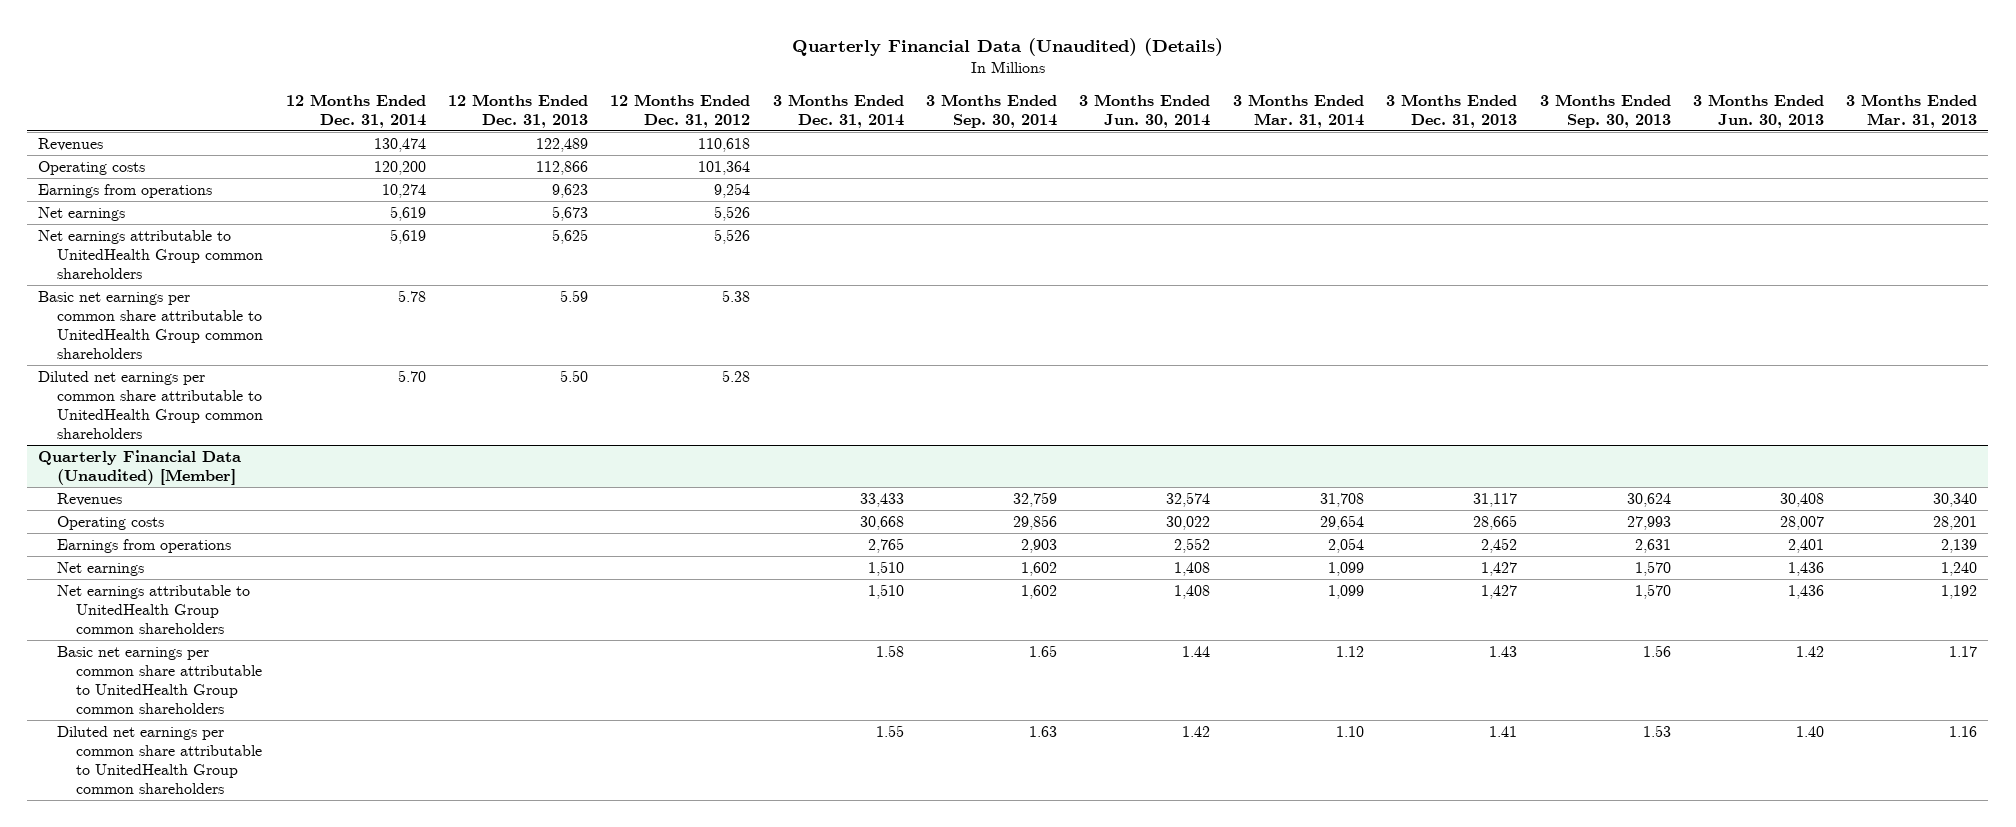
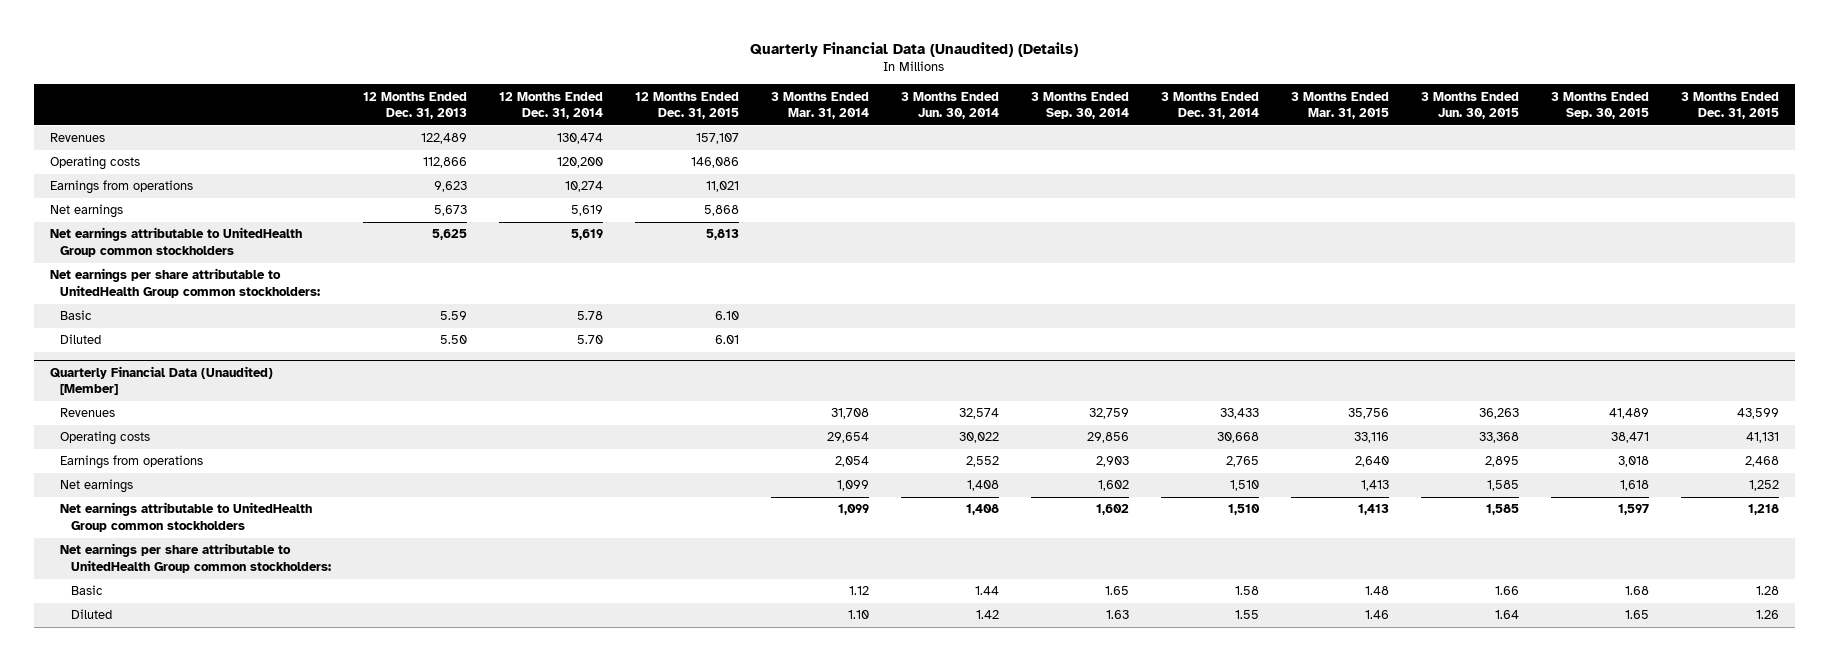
[610,93,751,128] 12 Months Ended Dec. 31, 2012 -> none
[1386,93,1518,128] 3 Months Ended Dec. 31, 2013 -> none
[1539,93,1671,128] 3 Months Ended Sep. 30, 2013 -> none
[1692,93,1824,128] 3 Months Ended Jun. 30, 2013 -> none
[1846,93,1978,128] 3 Months Ended Mar. 31, 2013 -> none
none -> [634,91,739,120] 12 Months Ended Dec. 31, 2015
none -> [1290,91,1389,120] 3 Months Ended Mar. 31, 2015
none -> [1420,91,1519,120] 3 Months Ended Jun. 30, 2015
none -> [1550,91,1649,120] 3 Months Ended Sep. 30, 2015
none -> [1680,91,1779,120] 3 Months Ended Dec. 31, 2015
[38,229,264,279] Net earnings attributable to UnitedHealth Group common shareholders -> [49,227,302,257] Net earnings attributable to UnitedHealth Group common stockholders
none -> [49,268,321,298] Net earnings per share attributable to UnitedHealth Group common stockholders:
[38,290,264,359] Basic net earnings per common share attributable to UnitedHealth Group common shareholders -> [60,310,93,321] Basic
[38,370,264,439] Diluted net earnings per common share attributable to UnitedHealth Group common shareholders -> [60,334,102,345] Diluted
[57,584,251,634] Net earnings attributable to UnitedHealth Group common shareholders -> [60,502,313,532] Net earnings attributable to UnitedHealth Group common stockholders
none -> [60,543,331,573] Net earnings per share attributable to UnitedHealth Group common stockholders:
[57,645,262,714] Basic net earnings per common share attributable to UnitedHealth Group common shareholders -> [70,585,103,596] Basic
[57,725,262,794] Diluted net earnings per common share attributable to UnitedHealth Group common shareholders -> [70,609,112,620] Diluted

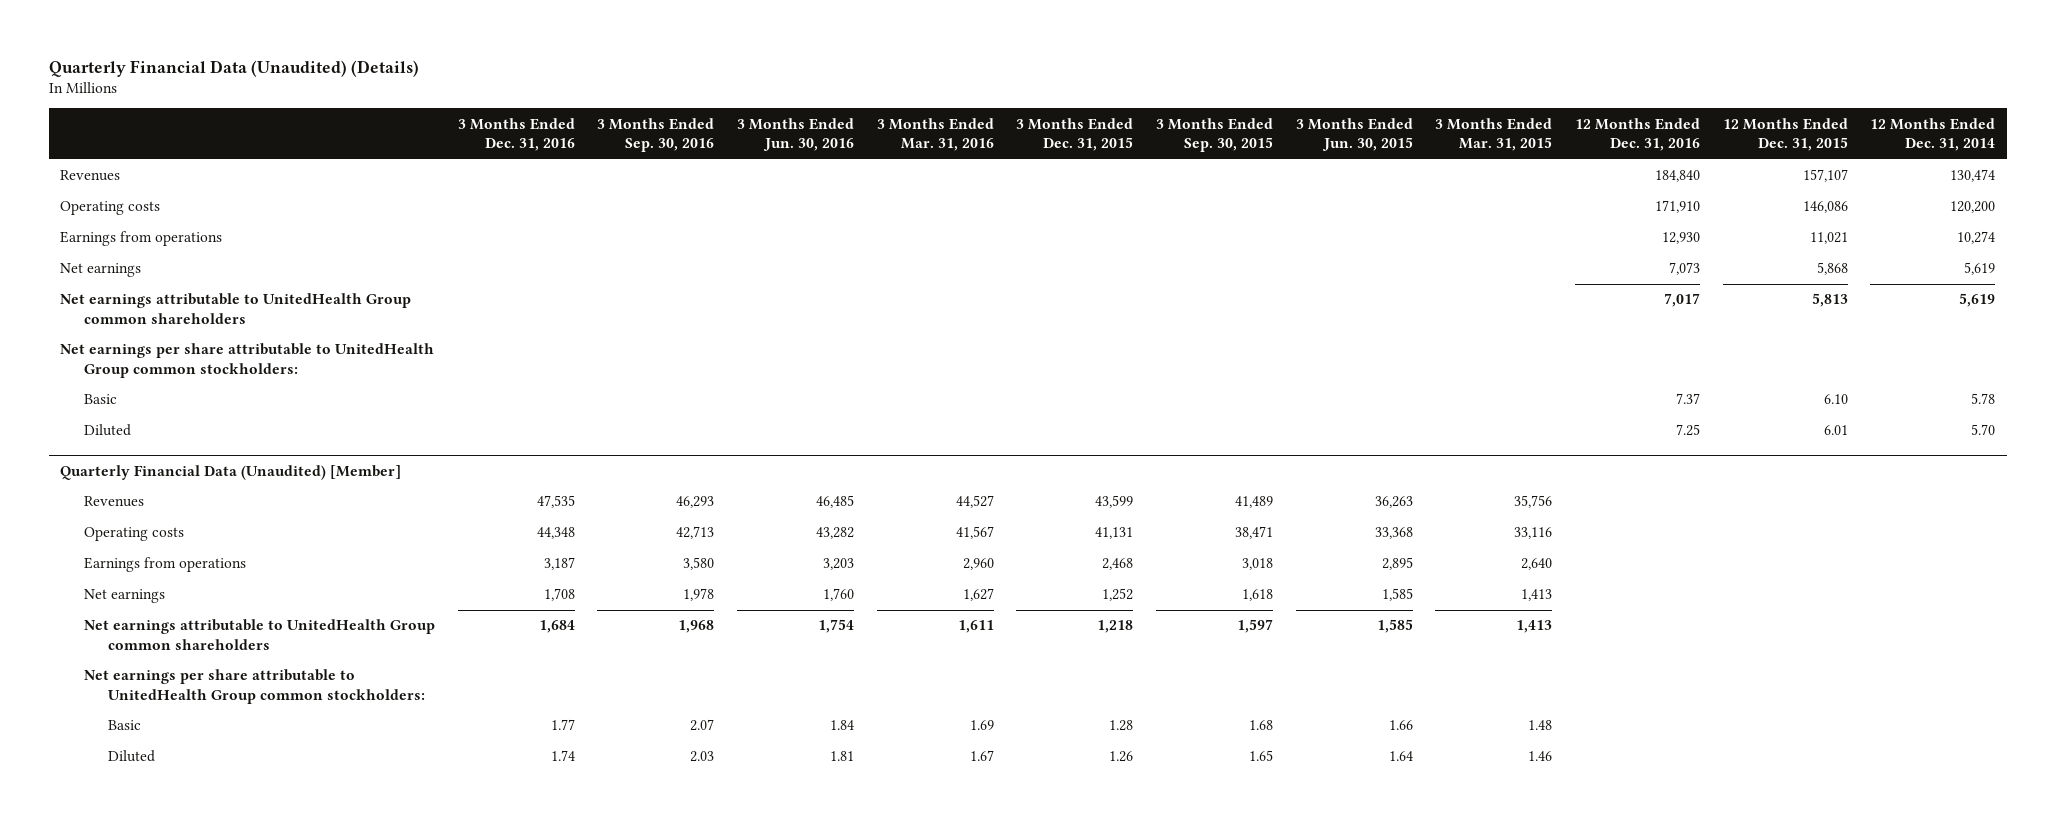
[362,91,467,120] 12 Months Ended Dec. 31, 2013 -> none
[770,91,869,120] 3 Months Ended Mar. 31, 2014 -> none
[900,91,999,120] 3 Months Ended Jun. 30, 2014 -> none
[1030,91,1129,120] 3 Months Ended Sep. 30, 2014 -> none
[1160,91,1259,120] 3 Months Ended Dec. 31, 2014 -> none
none -> [457,117,575,152] 3 Months Ended Dec. 31, 2016
none -> [597,117,715,153] 3 Months Ended Sep. 30, 2016
none -> [737,117,855,152] 3 Months Ended Jun. 30, 2016
none -> [876,117,994,152] 3 Months Ended Mar. 31, 2016
none -> [1575,117,1701,152] 12 Months Ended Dec. 31, 2016
[49,227,302,257] Net earnings attributable to UnitedHealth Group common stockholders -> [60,293,412,324] Net earnings attributable to UnitedHealth Group common shareholders
[60,502,313,532] Net earnings attributable to UnitedHealth Group common stockholders -> [84,619,436,650] Net earnings attributable to UnitedHealth Group common shareholders

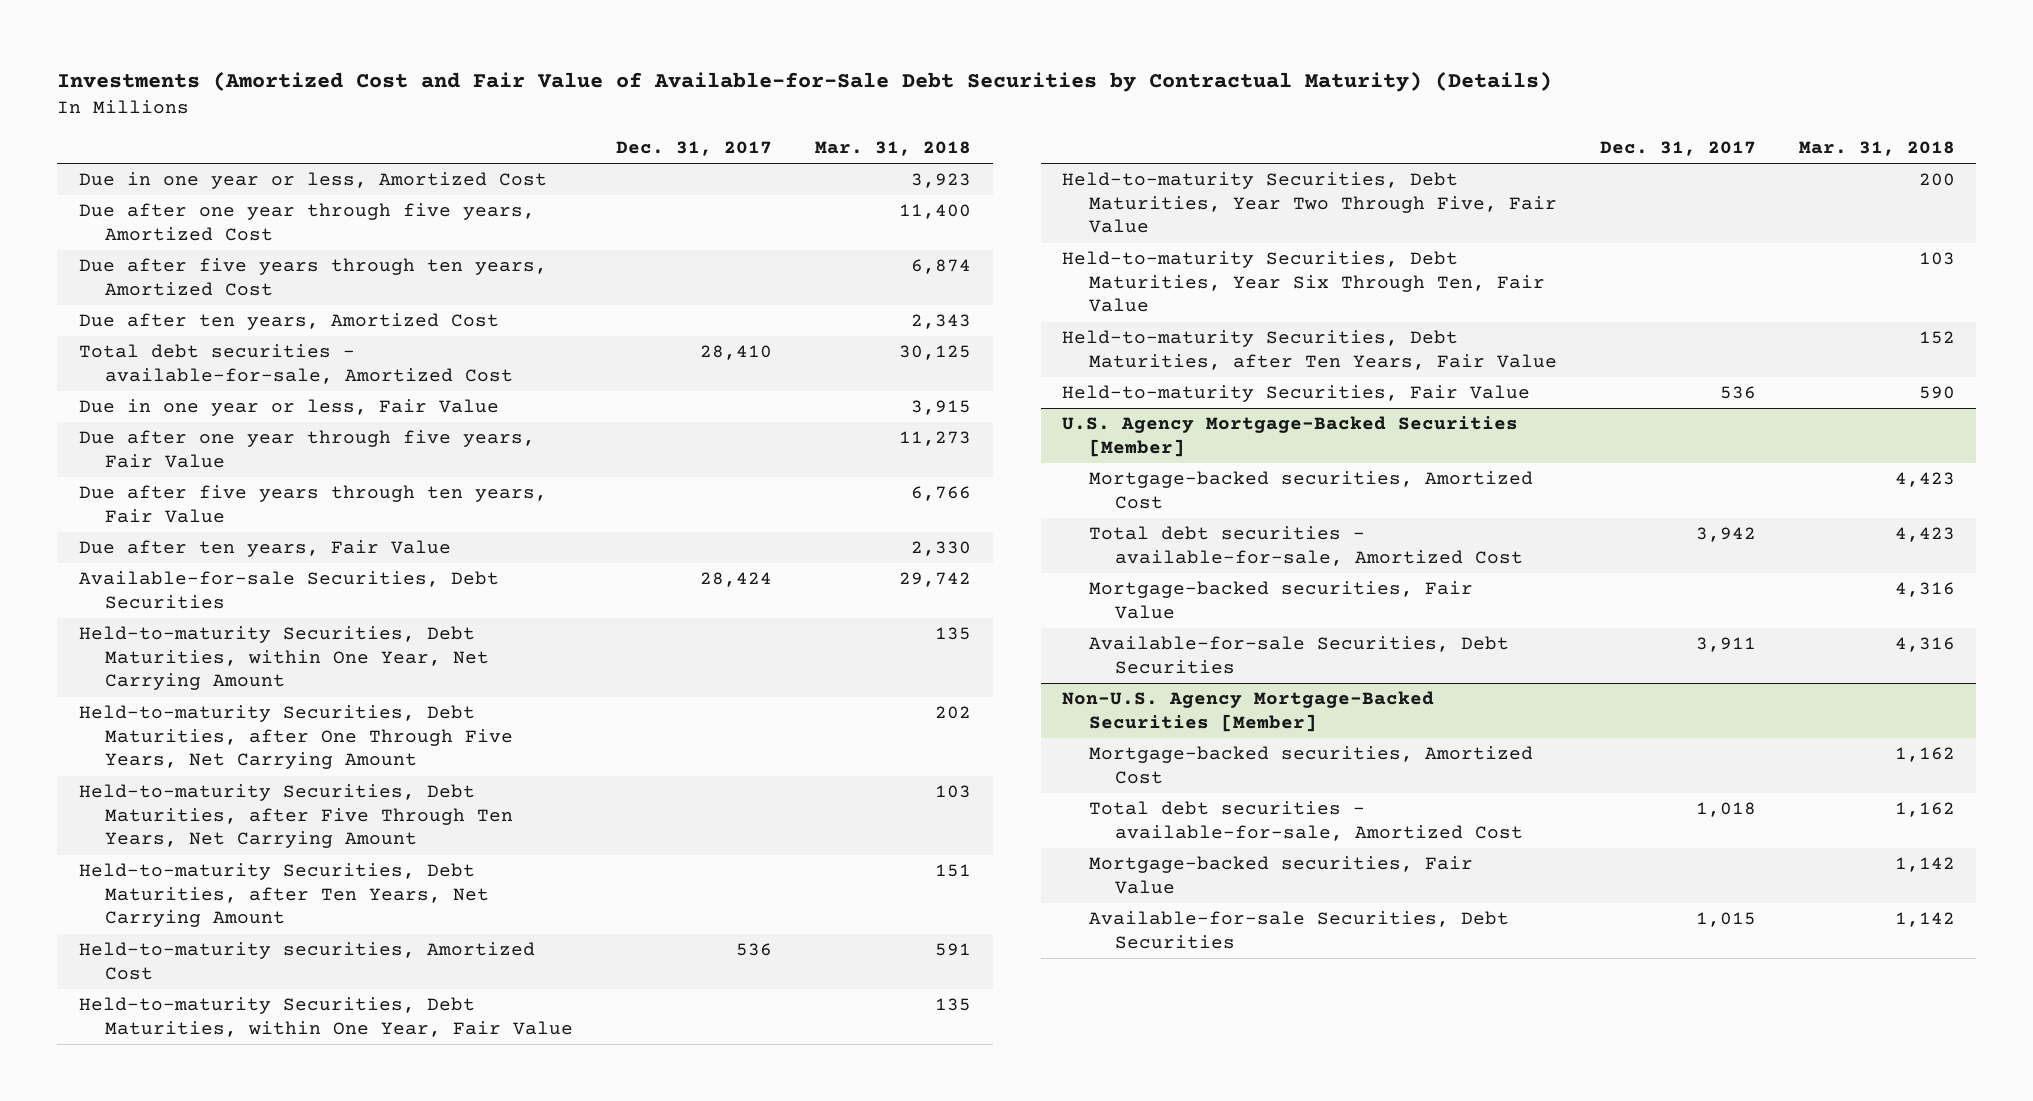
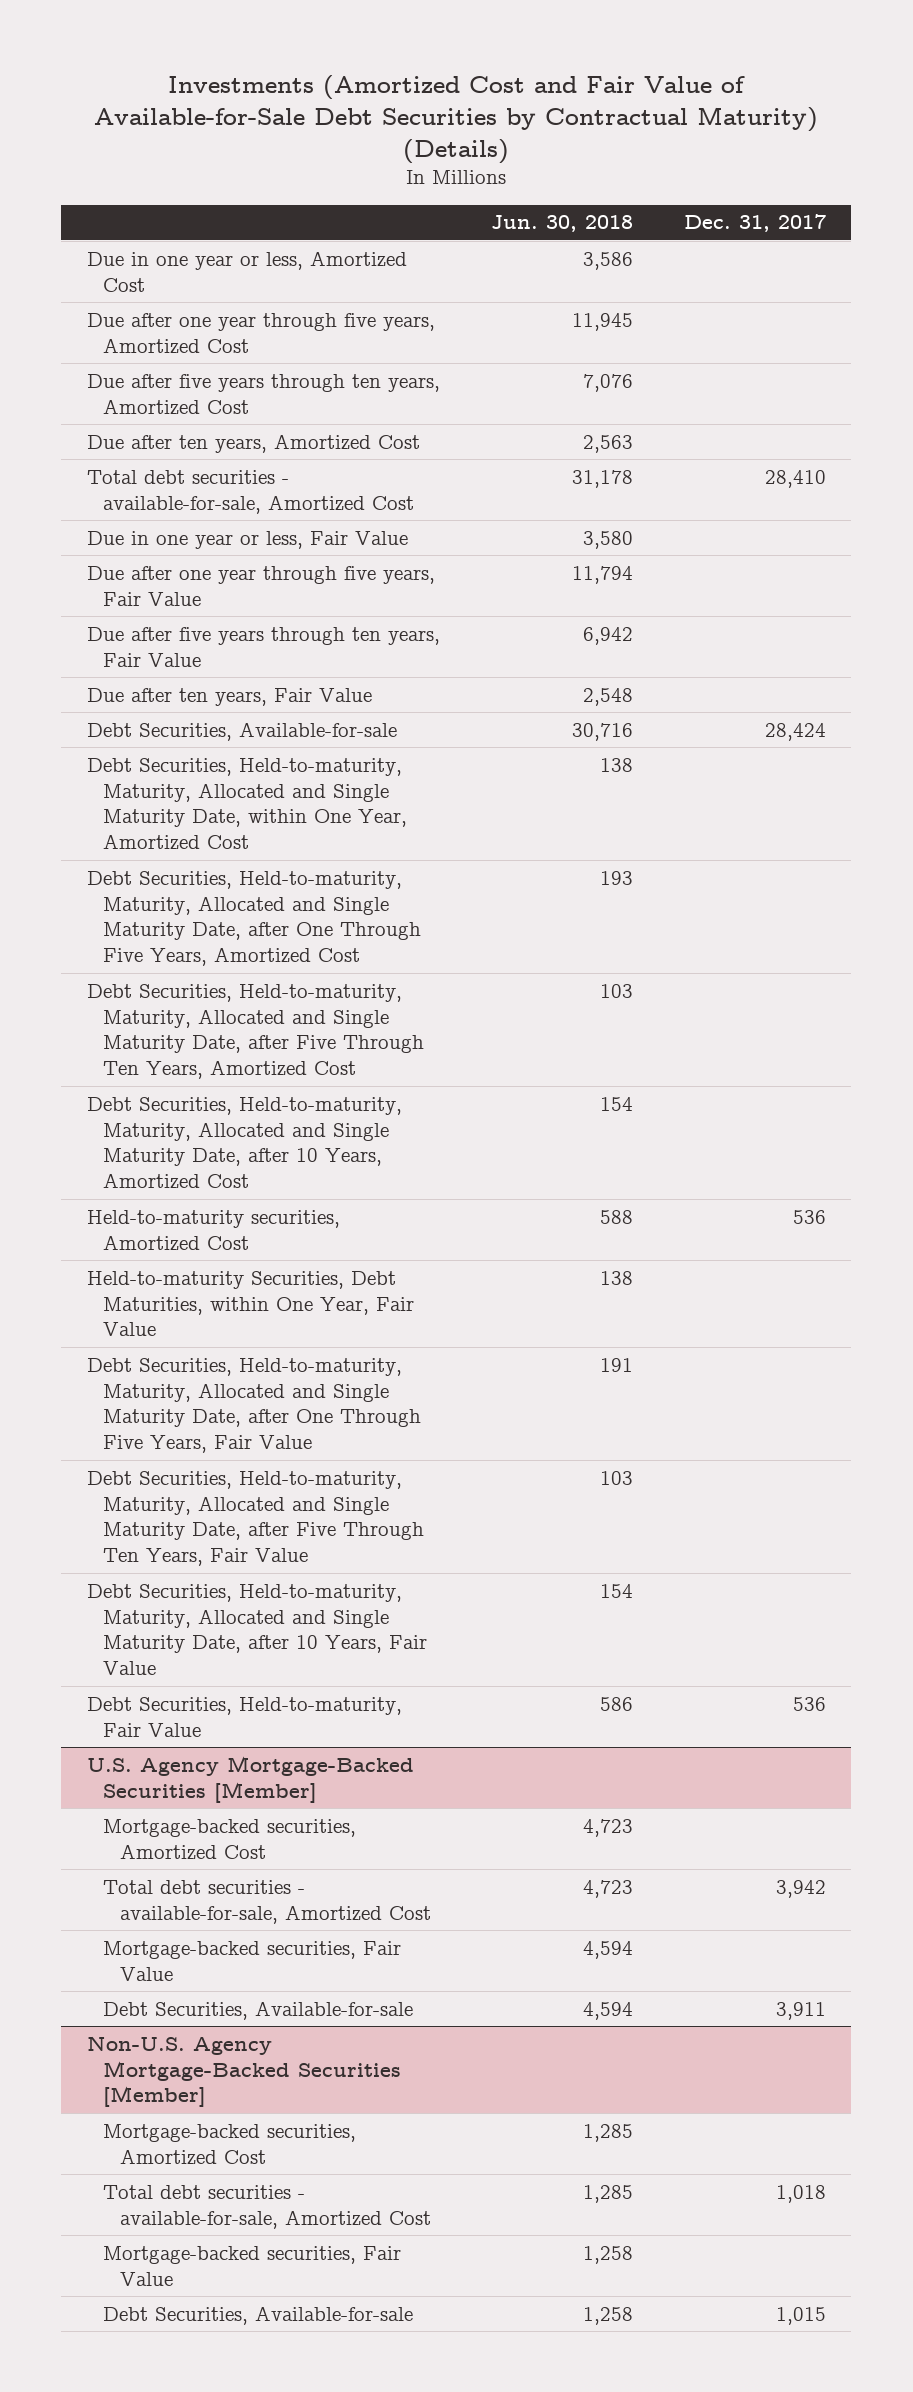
[815,141,972,157] Mar. 31, 2018 -> none
none -> [490,215,633,233] Jun. 30, 2018
[78,571,499,609] Available-for-sale Securities, Debt Securities -> [86,721,397,741] Debt Securities, Available-for-sale
[78,626,489,691] Held-to-maturity Securities, Debt Maturities, within One Year, Net Carrying Amount -> [86,757,408,851] Debt Securities, Held-to-maturity, Maturity, Allocated and Single Maturity Date, within One Year, Amortized Cost
[78,705,513,770] Held-to-maturity Securities, Debt Maturities, after One Through Five Years, Net Carrying Amount -> [86,870,422,967] Debt Securities, Held-to-maturity, Maturity, Allocated and Single Maturity Date, after One Through Five Years, Amortized Cost
[78,784,513,849] Held-to-maturity Securities, Debt Maturities, after Five Through Ten Years, Net Carrying Amount -> [86,983,425,1080] Debt Securities, Held-to-maturity, Maturity, Allocated and Single Maturity Date, after Five Through Ten Years, Amortized Cost
[78,863,489,928] Held-to-maturity Securities, Debt Maturities, after Ten Years, Net Carrying Amount -> [86,1096,402,1190] Debt Securities, Held-to-maturity, Maturity, Allocated and Single Maturity Date, after 10 Years, Amortized Cost
[1062,172,1557,234] Held-to-maturity Securities, Debt Maturities, Year Two Through Five, Fair Value -> [86,1357,422,1454] Debt Securities, Held-to-maturity, Maturity, Allocated and Single Maturity Date, after One Through Five Years, Fair Value
[1062,251,1545,313] Held-to-maturity Securities, Debt Maturities, Year Six Through Ten, Fair Value -> [86,1470,425,1567] Debt Securities, Held-to-maturity, Maturity, Allocated and Single Maturity Date, after Five Through Ten Years, Fair Value
[1062,330,1557,370] Held-to-maturity Securities, Debt Maturities, after Ten Years, Fair Value -> [86,1583,428,1676] Debt Securities, Held-to-maturity, Maturity, Allocated and Single Maturity Date, after 10 Years, Fair Value
[1062,385,1531,403] Held-to-maturity Securities, Fair Value -> [86,1696,402,1737] Debt Securities, Held-to-maturity, Fair Value
[1088,636,1509,674] Available-for-sale Securities, Debt Securities -> [103,2000,414,2020] Debt Securities, Available-for-sale
[1088,911,1509,949] Available-for-sale Securities, Debt Securities -> [103,2305,414,2325] Debt Securities, Available-for-sale

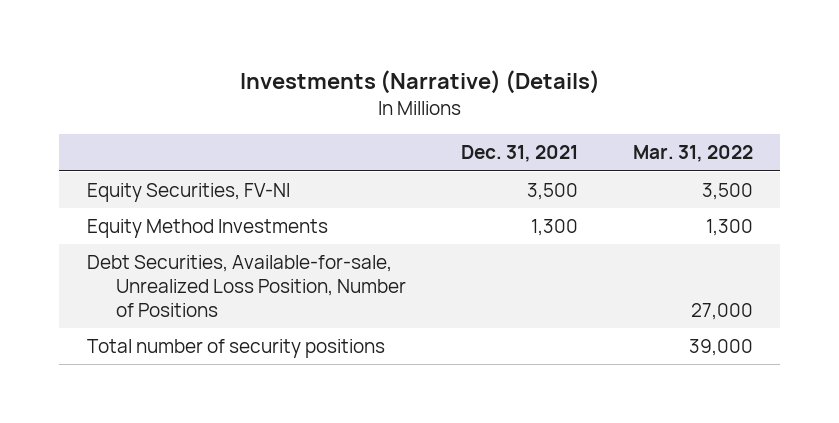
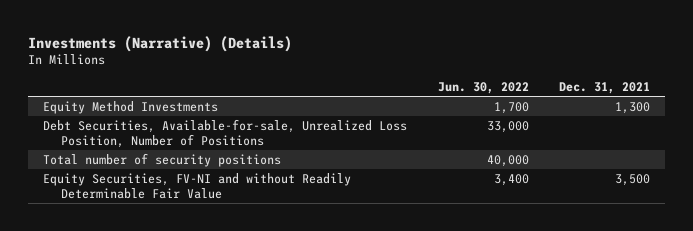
[632,145,753,163] Mar. 31, 2022 -> none
none -> [437,81,529,94] Jun. 30, 2022
[86,183,290,203] Equity Securities, FV-NI -> none
none -> [43,173,352,199] Equity Securities, FV-NI and without Readily Determinable Fair Value

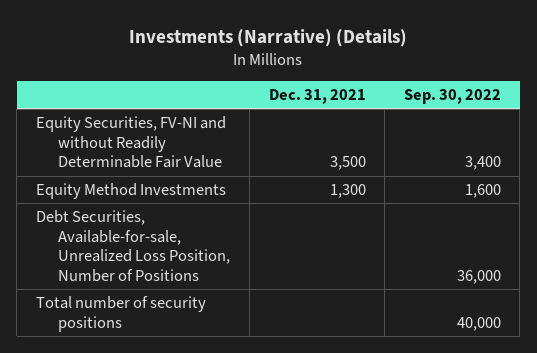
[437,81,529,94] Jun. 30, 2022 -> none
none -> [403,89,501,105] Sep. 30, 2022
[43,173,352,199] Equity Securities, FV-NI and without Readily Determinable Fair Value -> [36,115,227,169] Equity Securities, FV-NI and without Readily Determinable Fair Value

